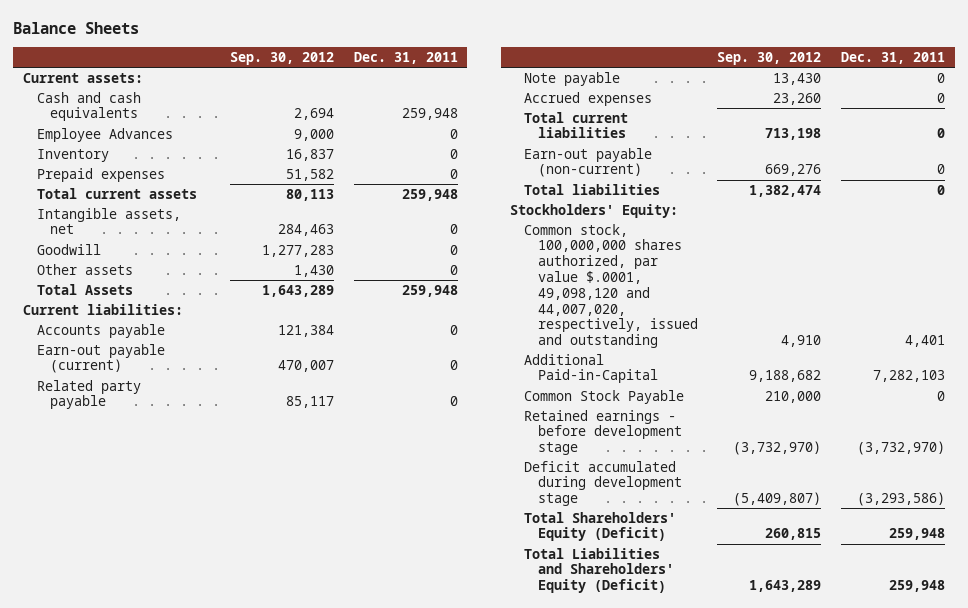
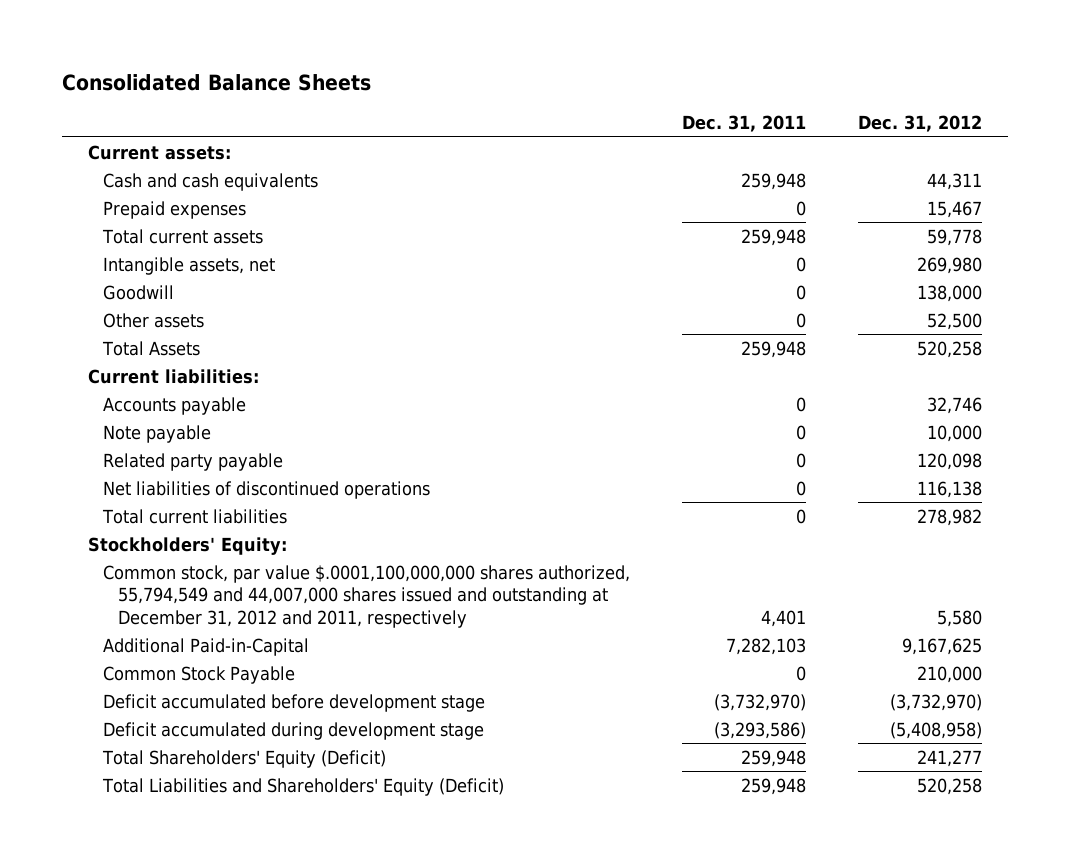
[13,21,140,34] Balance Sheets -> [62,74,372,92] Consolidated Balance Sheets
[230,51,335,65] Sep. 30, 2012 -> none
none -> [858,115,983,133] Dec. 31, 2012
[36,127,173,142] Employee Advances -> none
[36,148,109,162] Inventory -> none
[36,343,165,374] Earn-out payable (current) -> none
[524,91,653,106] Accrued expenses -> none
[36,379,141,410] Related party payable -> [103,452,284,471] Related party payable
none -> [103,480,431,499] Net liabilities of discontinued operations
[524,147,653,178] Earn-out payable (non-current) -> none
[524,183,661,195] Total liabilities -> none
[524,223,698,349] Common stock, 100,000,000 shares authorized, par value $.0001, 49,098,120 and 44,007,020, respectively, issued and outstanding -> [103,564,631,628] Common stock, par value $.0001,100,000,000 shares authorized, 55,794,549 and 44,007,000 shares issued and outstanding at December 31, 2012 and 2011, respectively
[524,409,682,456] Retained earnings - before development stage -> [103,693,486,712] Deficit accumulated before development stage

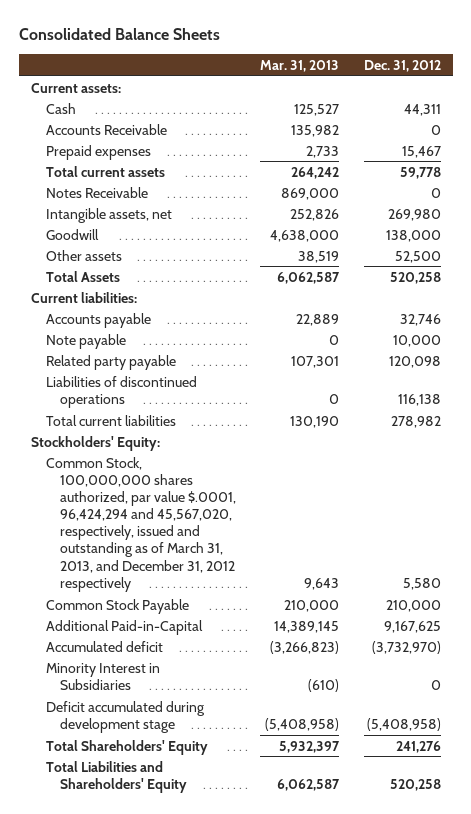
[682,115,807,133] Dec. 31, 2011 -> none
none -> [260,59,340,72] Mar. 31, 2013
[103,172,319,191] Cash and cash equivalents -> [45,102,76,114] Cash
none -> [45,123,167,135] Accounts Receivable
none -> [45,186,148,198] Notes Receivable
[103,480,431,499] Net liabilities of discontinued operations -> [45,375,197,408] Liabilities of discontinued operations
[103,564,631,628] Common stock, par value $.0001,100,000,000 shares authorized, 55,794,549 and 44,007,000 shares issued and outstanding at December 31, 2012 and 2011, respectively -> [45,456,237,592] Common Stock, 100,000,000 shares authorized, par value $.0001, 96,424,294 and 45,567,020, respectively, issued and outstanding as of March 31, 2013, and December 31, 2012 respectively
[103,637,310,656] Additional Paid-in-Capital -> [45,619,203,635] Additional Paid-in-Capital
[103,693,486,712] Deficit accumulated before development stage -> [45,640,163,652] Accumulated deficit
none -> [45,662,160,690] Minority Interest in Subsidiaries
[102,749,387,768] Total Shareholders' Equity (Deficit) -> [45,739,208,755] Total Shareholders' Equity
[917,749,983,767] 241,277 -> [395,740,441,753] 241,276
[102,777,505,796] Total Liabilities and Shareholders' Equity (Deficit) -> [45,760,188,793] Total Liabilities and Shareholders' Equity

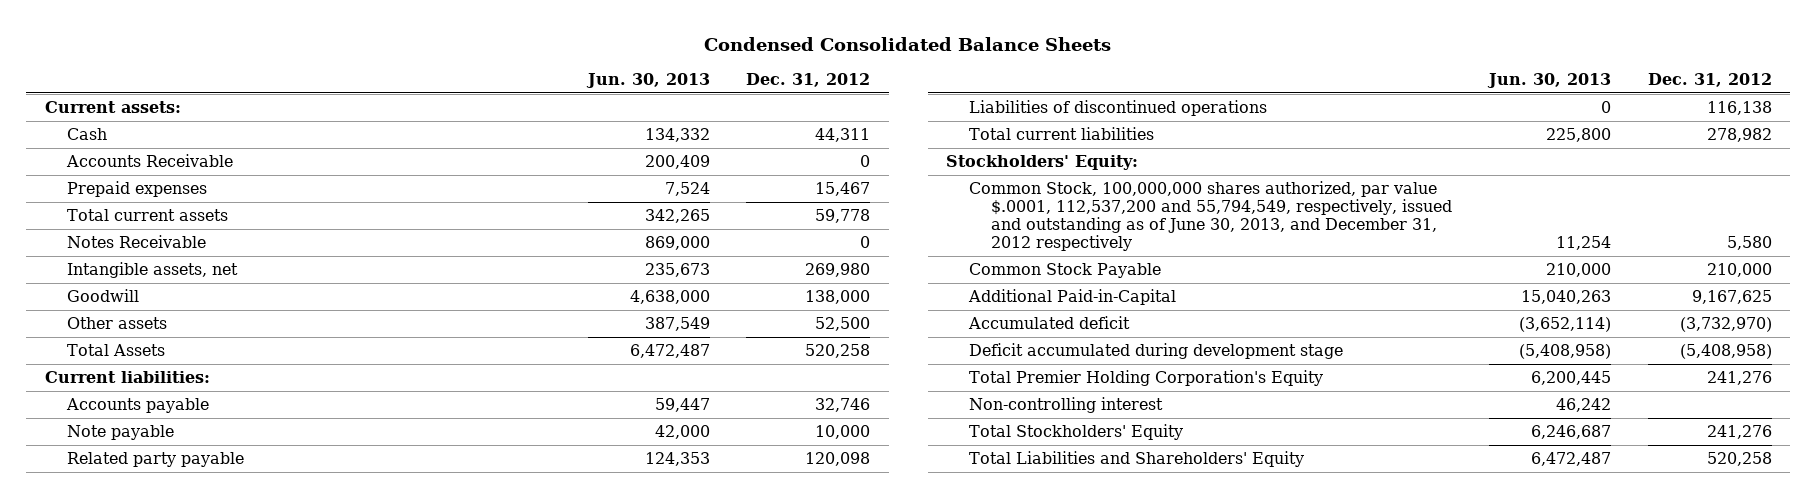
[18,28,220,41] Consolidated Balance Sheets -> [704,36,1112,51] Condensed Consolidated Balance Sheets
[260,59,340,72] Mar. 31, 2013 -> none
none -> [585,73,710,89] Jun. 30, 2013
[45,456,237,592] Common Stock, 100,000,000 shares authorized, par value $.0001, 96,424,294 and 45,567,020, respectively, issued and outstanding as of March 31, 2013, and December 31, 2012 respectively -> [968,180,1453,252] Common Stock, 100,000,000 shares authorized, par value $.0001, 112,537,200 and 55,794,549, respectively, issued and outstanding as of June 30, 2013, and December 31, 2012 respectively
[45,662,160,690] Minority Interest in Subsidiaries -> none
[45,739,208,755] Total Shareholders' Equity -> [968,369,1323,386] Total Premier Holding Corporation's Equity
none -> [968,396,1163,413] Non-controlling interest
none -> [968,423,1183,440] Total Stockholders' Equity

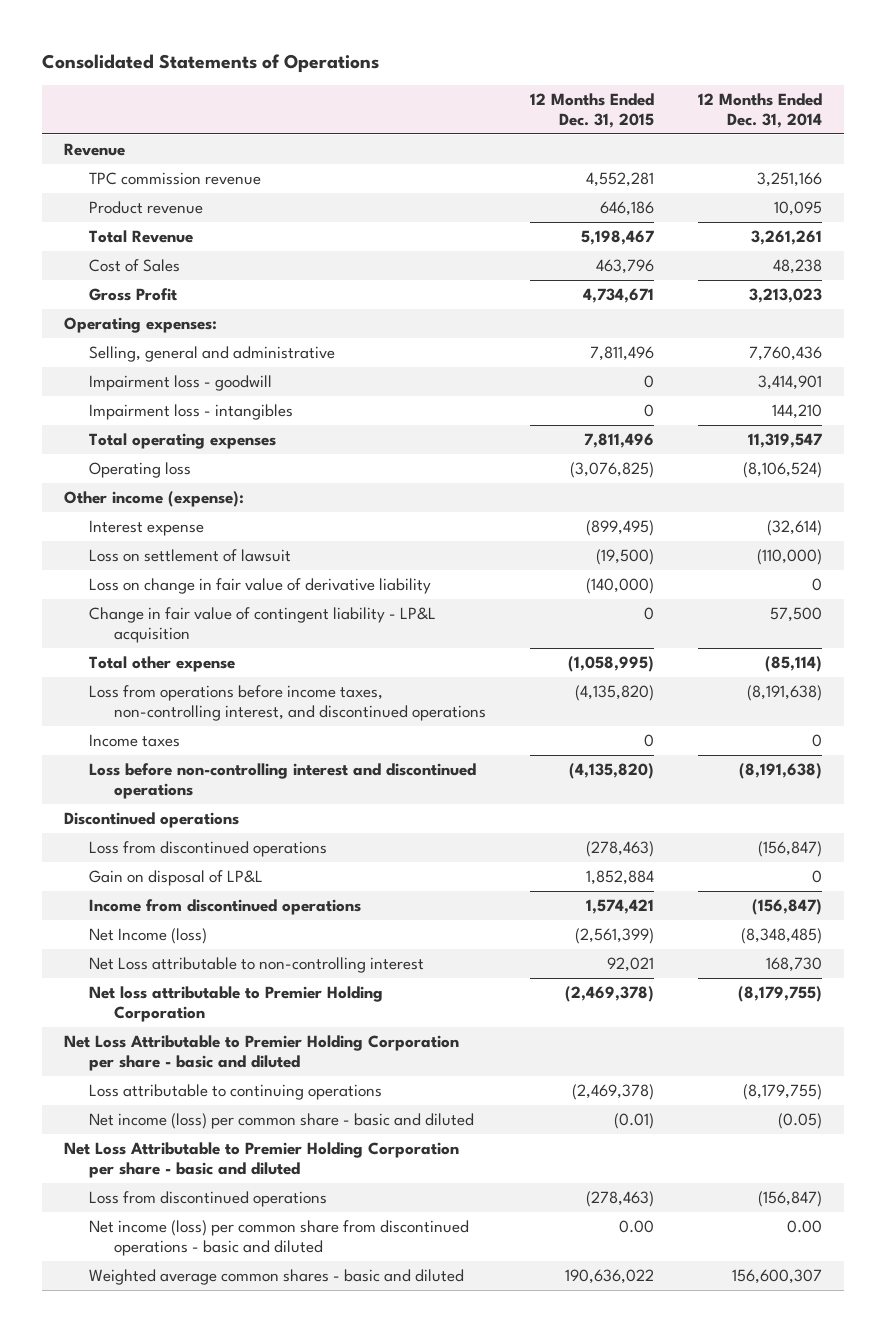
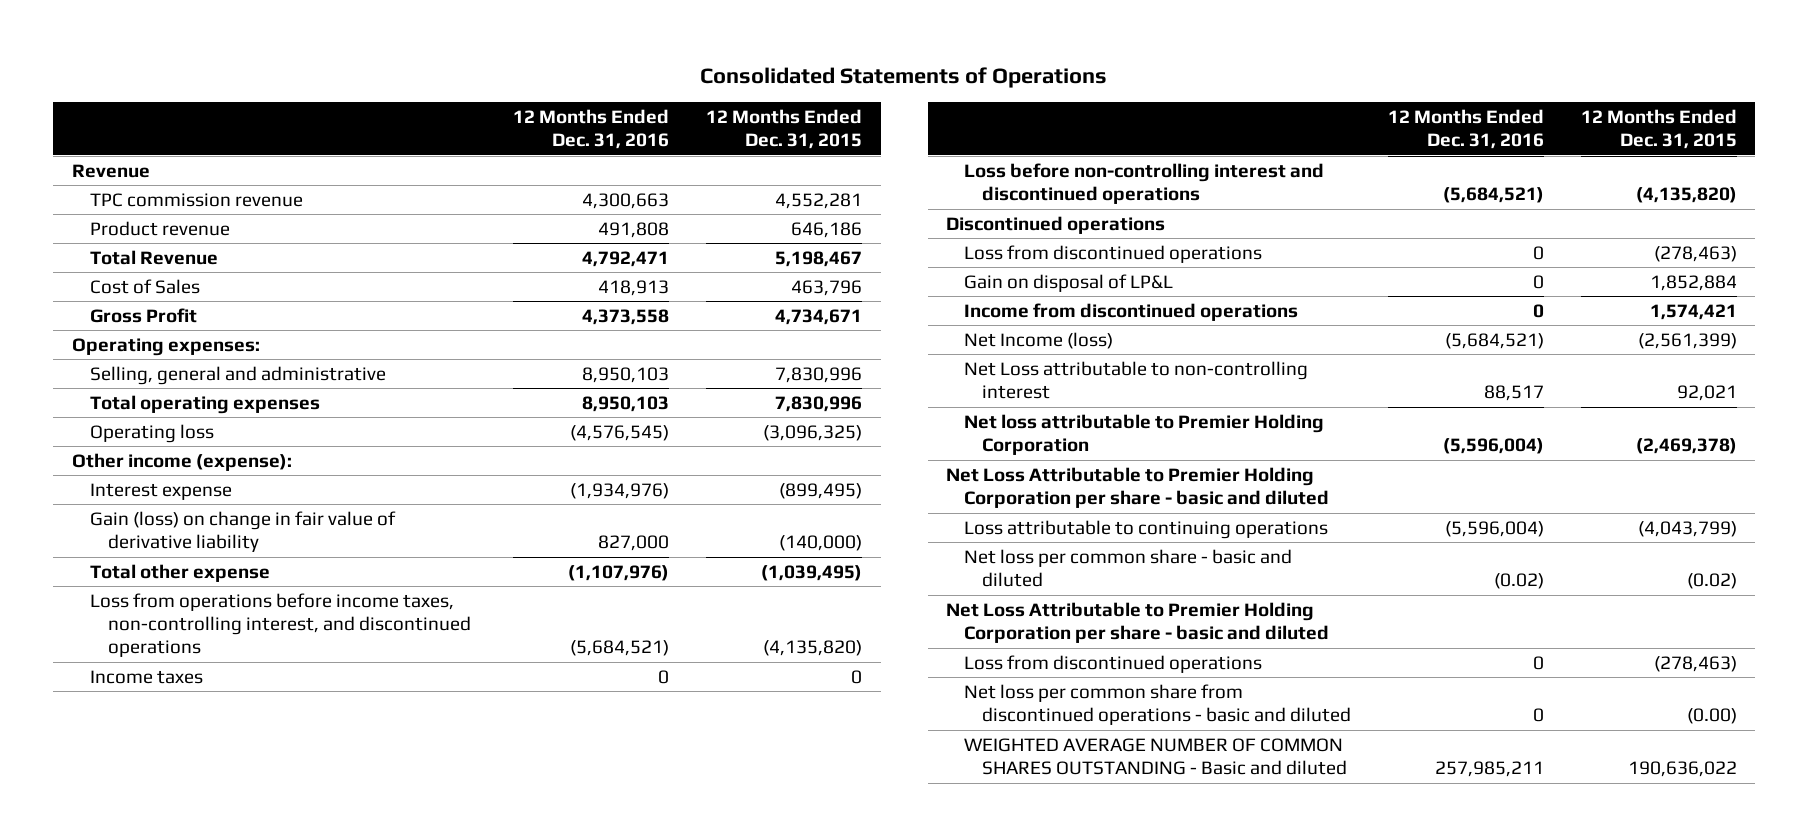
[698,92,823,128] 12 Months Ended Dec. 31, 2014 -> none
none -> [513,108,670,149] 12 Months Ended Dec. 31, 2016
[88,374,272,391] Impairment loss - goodwill -> none
[88,403,293,420] Impairment loss - intangibles -> none
[589,345,654,361] 7,811,496 -> [775,366,863,383] 7,830,996
[583,432,654,448] 7,811,496 -> [775,395,863,412] 7,830,996
[569,461,654,478] (3,076,825) -> [763,424,863,441] (3,096,325)
[88,548,291,562] Loss on settlement of lawsuit -> none
[88,606,436,643] Change in fair value of contingent liability - LP&L acquisition -> none
[88,577,431,594] Loss on change in fair value of derivative liability -> [89,510,396,553] Gain (loss) on change in fair value of derivative liability
[567,655,654,672] (1,058,995) -> [761,564,863,581] (1,039,495)
[571,1083,654,1100] (2,469,378) -> [1637,520,1737,537] (4,043,799)
[88,1112,474,1129] Net income (loss) per common share - basic and diluted -> [964,548,1293,588] Net loss per common share - basic and diluted
[613,1112,654,1129] (0.01) -> [1686,573,1737,590] (0.02)
[88,1219,469,1256] Net income (loss) per common share from discontinued operations - basic and diluted -> [964,683,1352,726] Net loss per common share from discontinued operations - basic and diluted
[618,1219,654,1233] 0.00 -> [1686,708,1737,725] (0.00)
[88,1268,464,1285] Weighted average common shares - basic and diluted -> [964,737,1348,776] WEIGHTED AVERAGE NUMBER OF COMMON SHARES OUTSTANDING - Basic and diluted

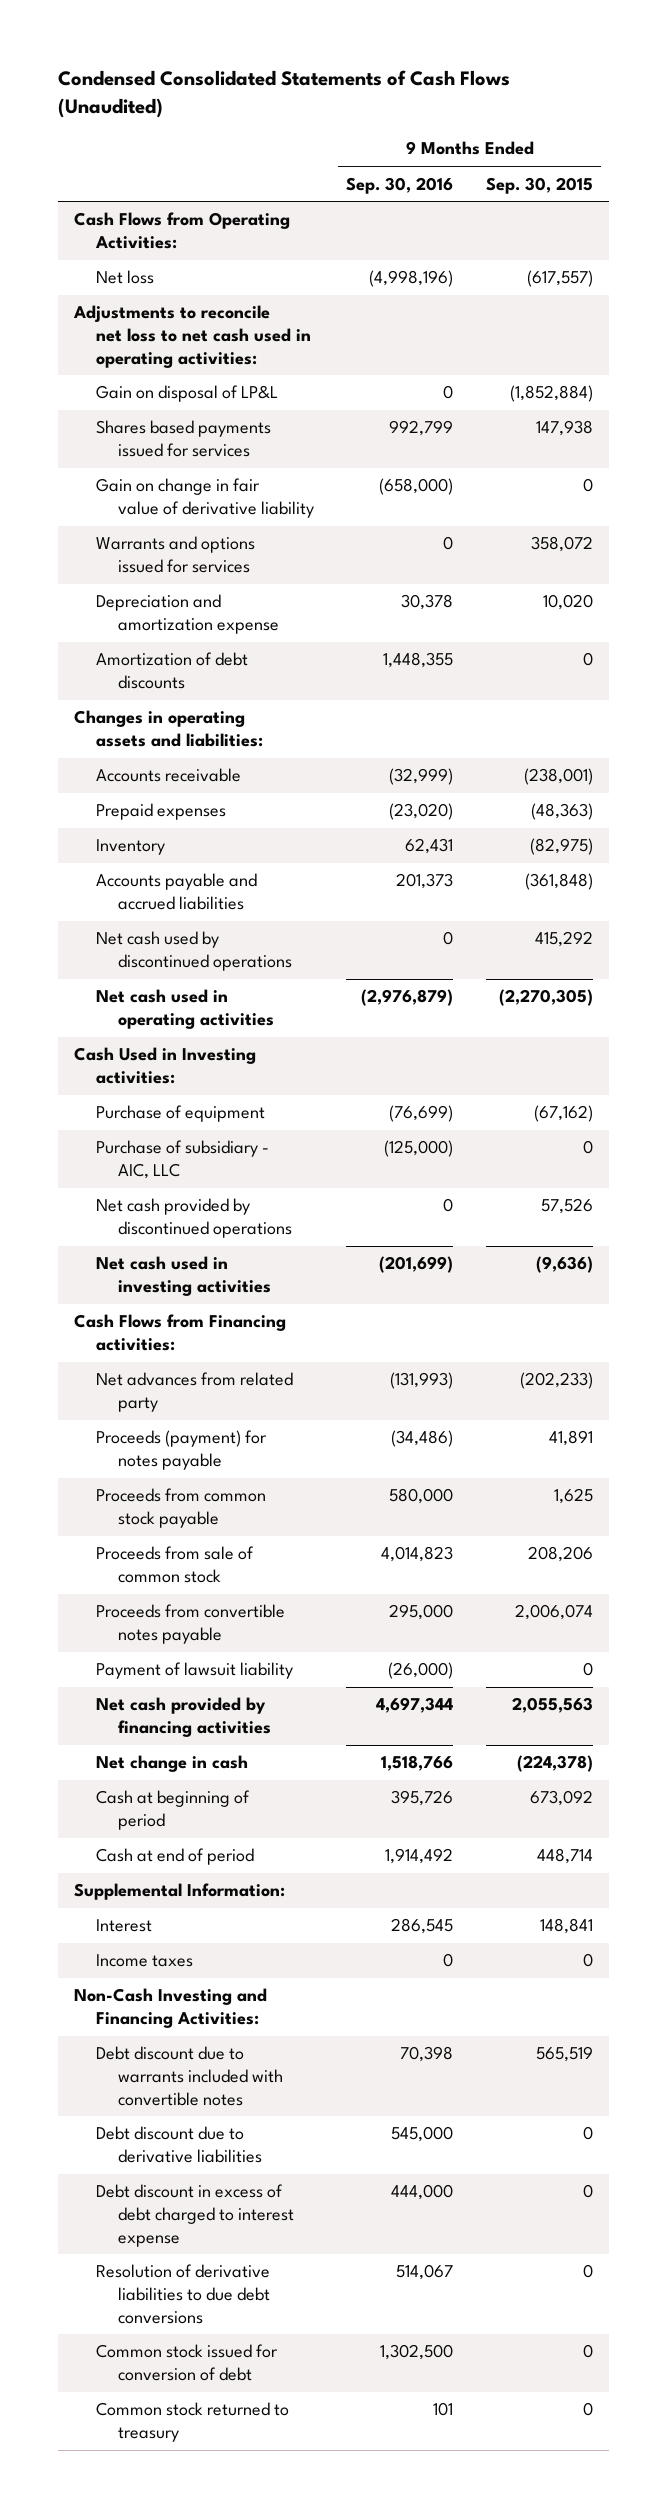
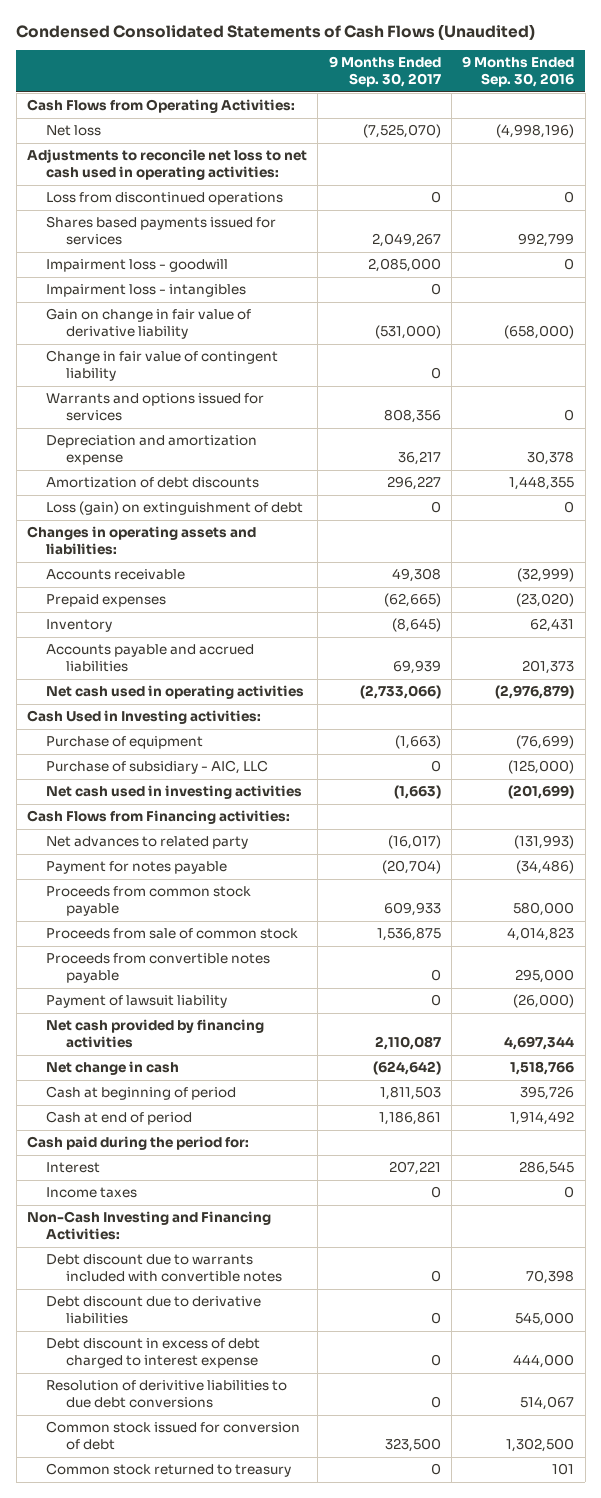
[486,176,594,194] Sep. 30, 2015 -> none
none -> [328,56,441,88] 9 Months Ended Sep. 30, 2017
[95,385,278,403] Gain on disposal of LP&L -> none
none -> [46,192,284,206] Loss from discontinued operations
none -> [46,259,229,273] Impairment loss - goodwill
none -> [46,284,247,298] Impairment loss - intangibles
none -> [46,350,279,382] Change in fair value of contingent liability
none -> [46,501,304,516] Loss (gain) on extinguishment of debt
[95,931,292,972] Net cash used by discontinued operations -> none
[95,1198,292,1239] Net cash provided by discontinued operations -> none
[95,1372,293,1413] Net advances from related party -> [46,836,249,850] Net advances to related party
[95,1430,267,1471] Proceeds (payment) for notes payable -> [46,861,228,875] Payment for notes payable
[73,1883,285,1901] Supplemental Information: -> none
none -> [26,1136,249,1151] Cash paid during the period for:
[95,2264,270,2324] Resolution of derivative liabilities to due debt conversions -> [46,1380,288,1409] Resolution of derivitive liabilities to due debt conversions

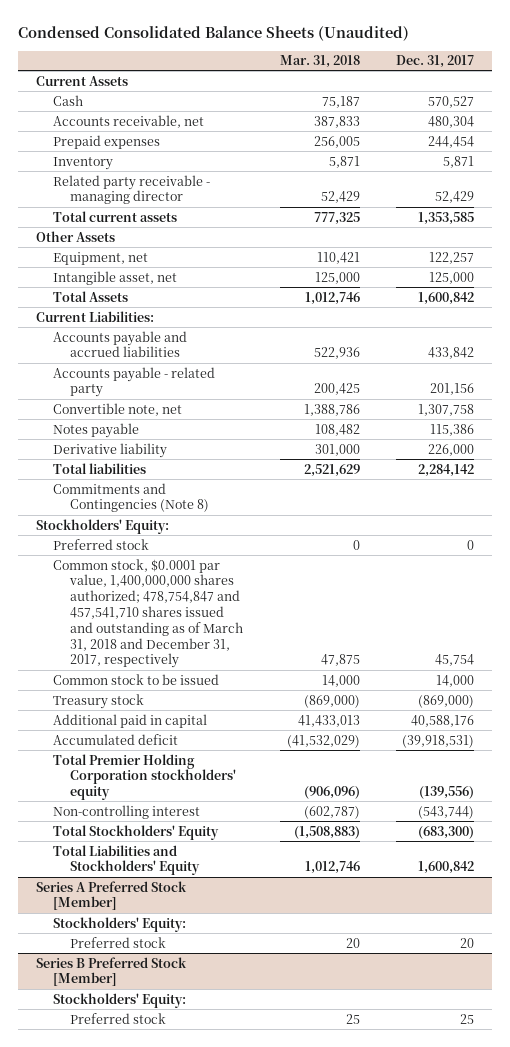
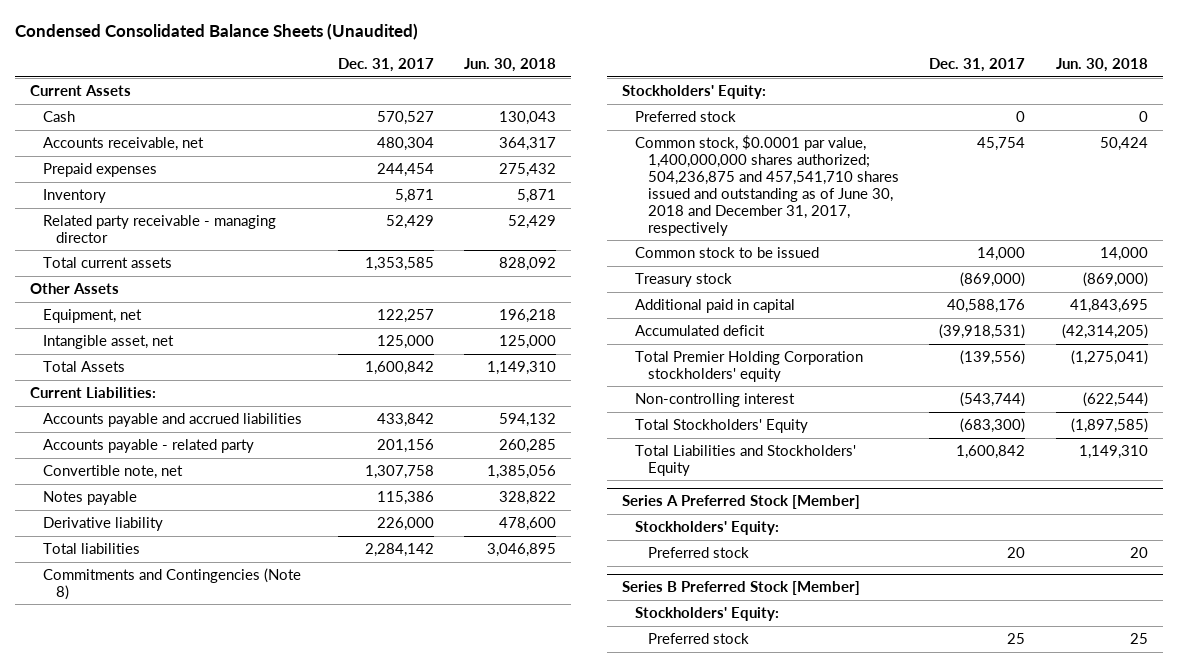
[279,55,360,69] Mar. 31, 2018 -> none
none -> [463,58,556,73] Jun. 30, 2018
[53,558,244,669] Common stock, $0.0001 par value, 1,400,000,000 shares authorized; 478,754,847 and 457,541,710 shares issued and outstanding as of March 31, 2018 and December 31, 2017, respectively -> [635,134,900,236] Common stock, $0.0001 par value, 1,400,000,000 shares authorized; 504,236,875 and 457,541,710 shares issued and outstanding as of June 30, 2018 and December 31, 2017, respectively

